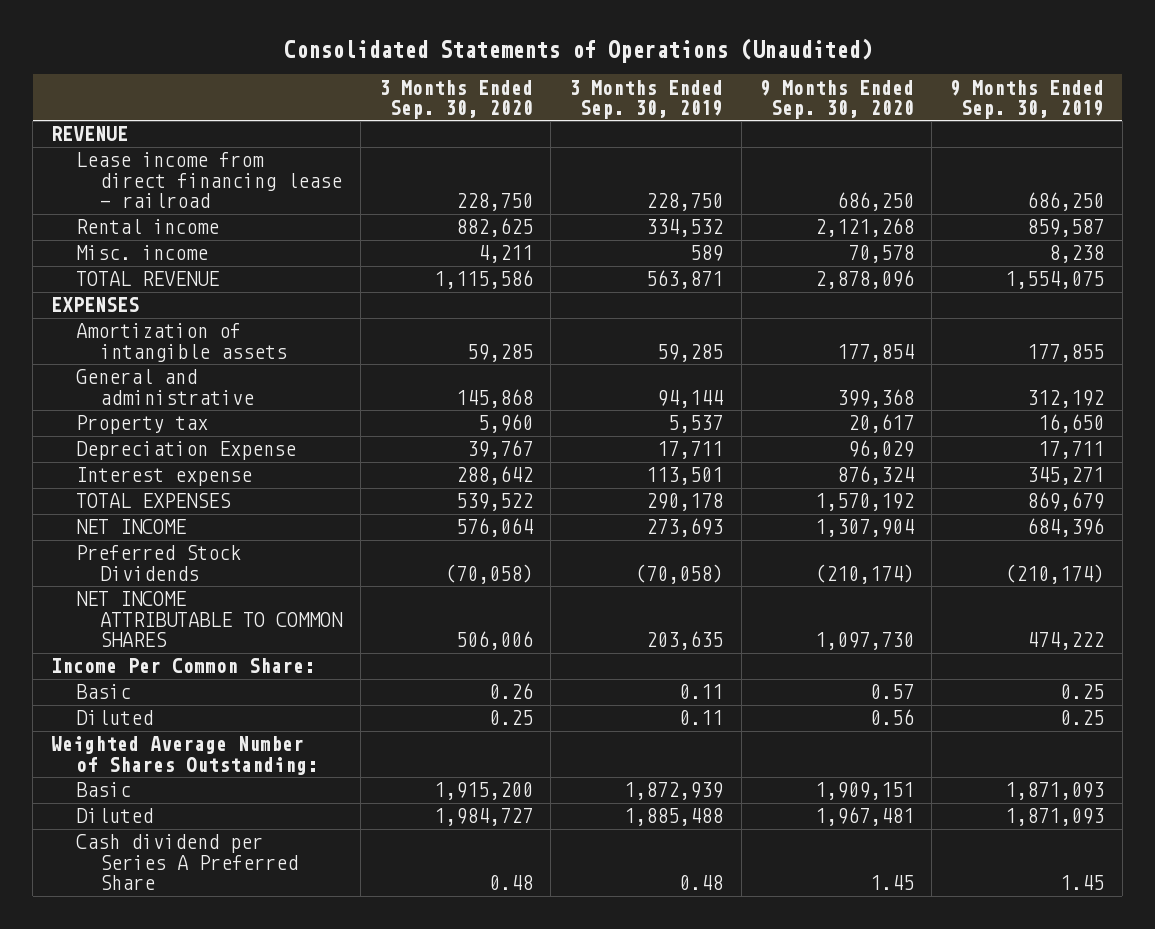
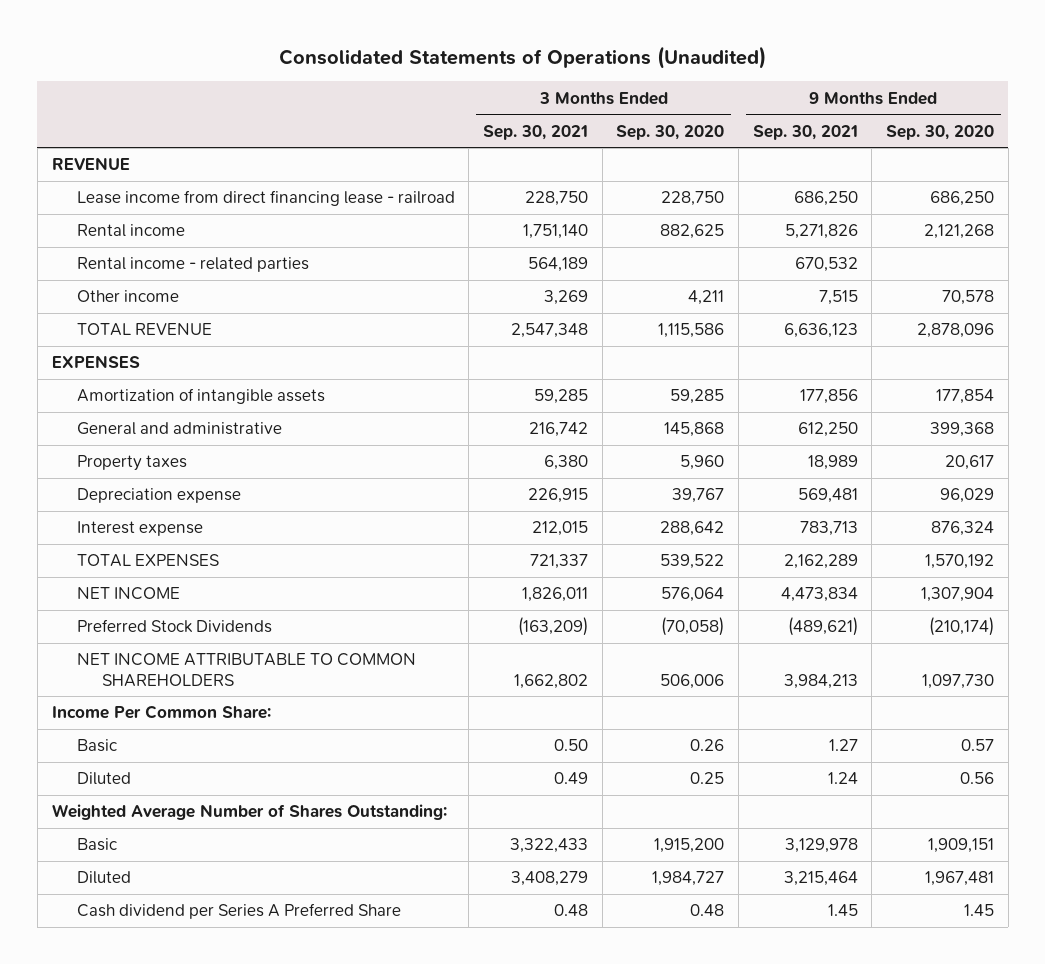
[569,79,724,119] 3 Months Ended Sep. 30, 2019 -> none
[950,79,1105,119] 9 Months Ended Sep. 30, 2019 -> none
none -> [483,124,589,140] Sep. 30, 2021
none -> [752,124,858,140] Sep. 30, 2021
none -> [76,257,309,273] Rental income - related parties
[75,245,208,261] Misc. income -> [76,290,179,303] Other income
[75,415,208,435] Property tax -> [76,455,187,472] Property taxes
[75,441,296,461] Depreciation Expense -> [76,488,241,504] Depreciation expense
[75,591,344,648] NET INCOME ATTRIBUTABLE TO COMMON SHARES -> [76,653,416,687] NET INCOME ATTRIBUTABLE TO COMMON SHAREHOLDERS

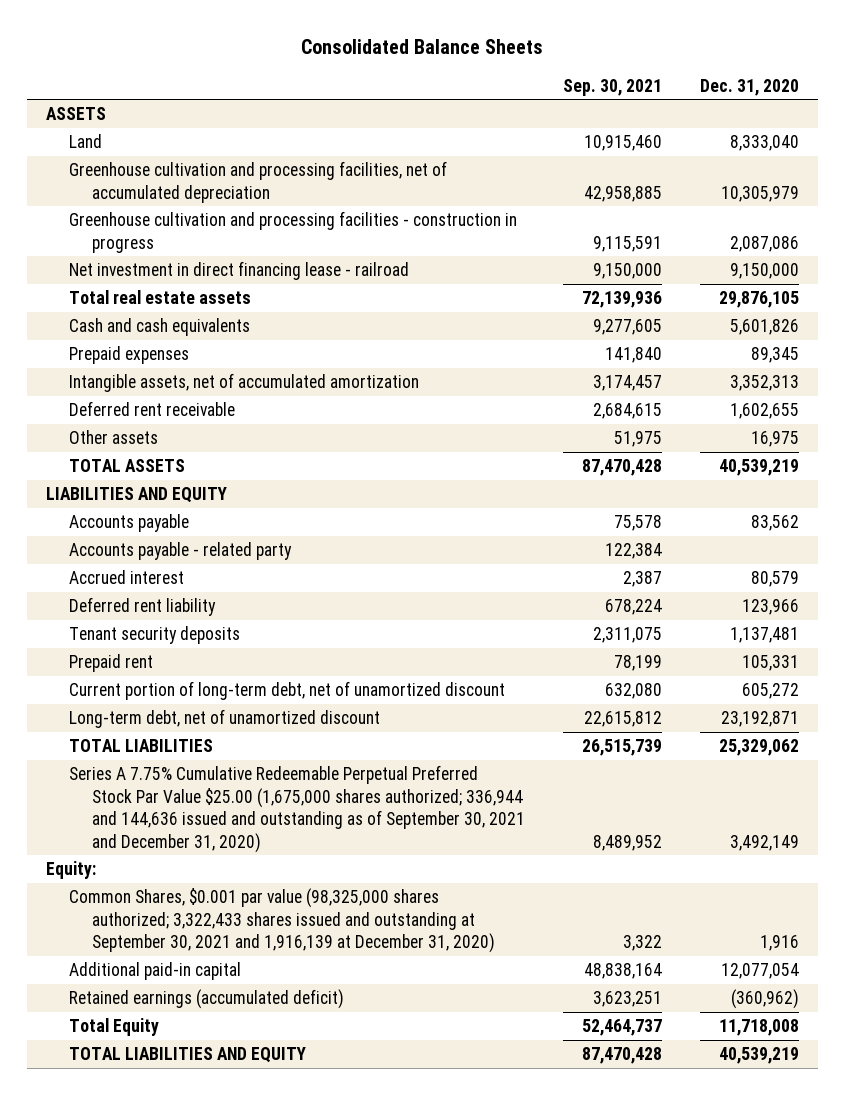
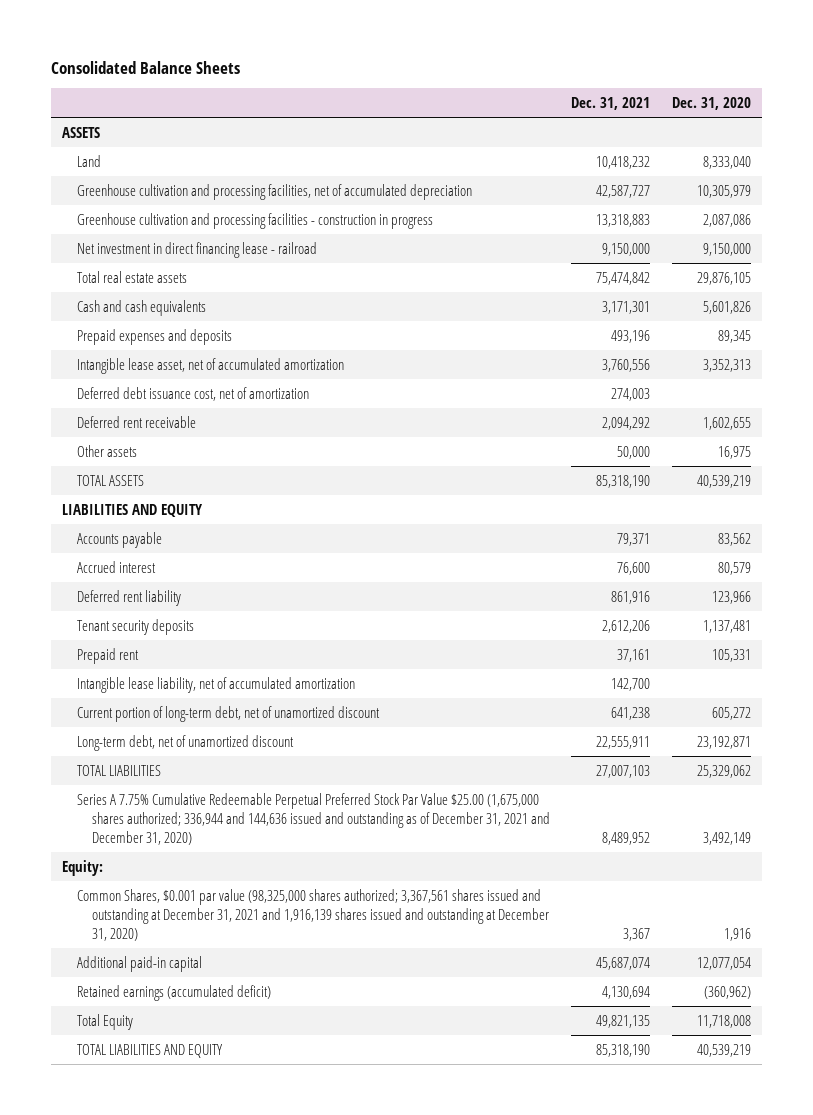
[562,78,662,96] Sep. 30, 2021 -> none
none -> [571,96,651,110] Dec. 31, 2021
[68,346,189,365] Prepaid expenses -> [76,328,232,345] Prepaid expenses and deposits
[68,373,419,393] Intangible assets, net of accumulated amortization -> [76,357,344,374] Intangible lease asset, net of accumulated amortization
none -> [76,386,309,401] Deferred debt issuance cost, net of amortization
[68,542,292,561] Accounts payable - related party -> none
none -> [76,676,355,693] Intangible lease liability, net of accumulated amortization
[68,765,525,853] Series A 7.75% Cumulative Redeemable Perpetual Preferred Stock Par Value $25.00 (1,675,000 shares authorized; 336,944 and 144,636 issued and outstanding as of September 30, 2021 and December 31, 2020) -> [76,792,550,845] Series A 7.75% Cumulative Redeemable Perpetual Preferred Stock Par Value $25.00 (1,675,000 shares authorized; 336,944 and 144,636 issued and outstanding as of December 31, 2021 and December 31, 2020)
[68,888,495,954] Common Shares, $0.001 par value (98,325,000 shares authorized; 3,322,433 shares issued and outstanding at September 30, 2021 and 1,916,139 at December 31, 2020) -> [76,888,549,941] Common Shares, $0.001 par value (98,325,000 shares authorized; 3,367,561 shares issued and outstanding at December 31, 2021 and 1,916,139 shares issued and outstanding at December 31, 2020)

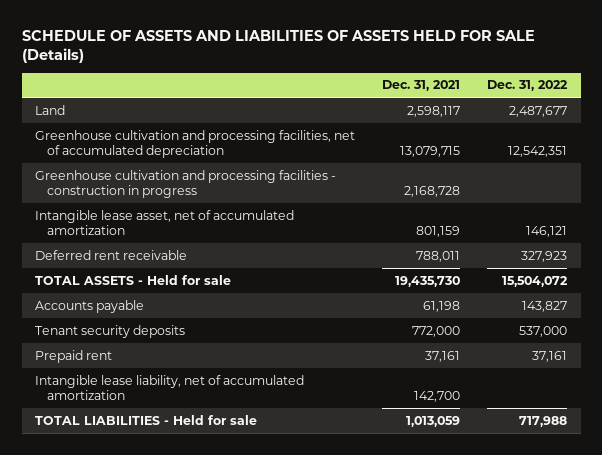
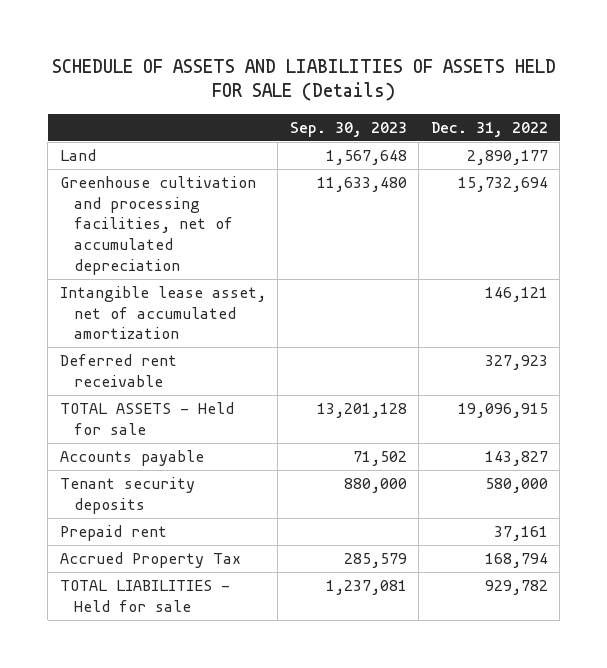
[382,80,461,92] Dec. 31, 2021 -> none
none -> [289,121,407,137] Sep. 30, 2023
[35,169,337,199] Greenhouse cultivation and processing facilities - construction in progress -> none
[509,105,568,117] 2,487,677 -> [466,150,548,166] 2,890,177
[508,146,568,158] 12,542,351 -> [457,177,548,193] 15,732,694
[502,275,569,287] 15,504,072 -> [457,403,548,419] 19,096,915
[519,325,568,337] 537,000 -> [484,478,548,494] 580,000
[35,374,305,401] Intangible lease liability, net of accumulated amortization -> none
none -> [59,552,241,569] Accrued Property Tax
[519,415,568,427] 717,988 -> [484,580,548,596] 929,782

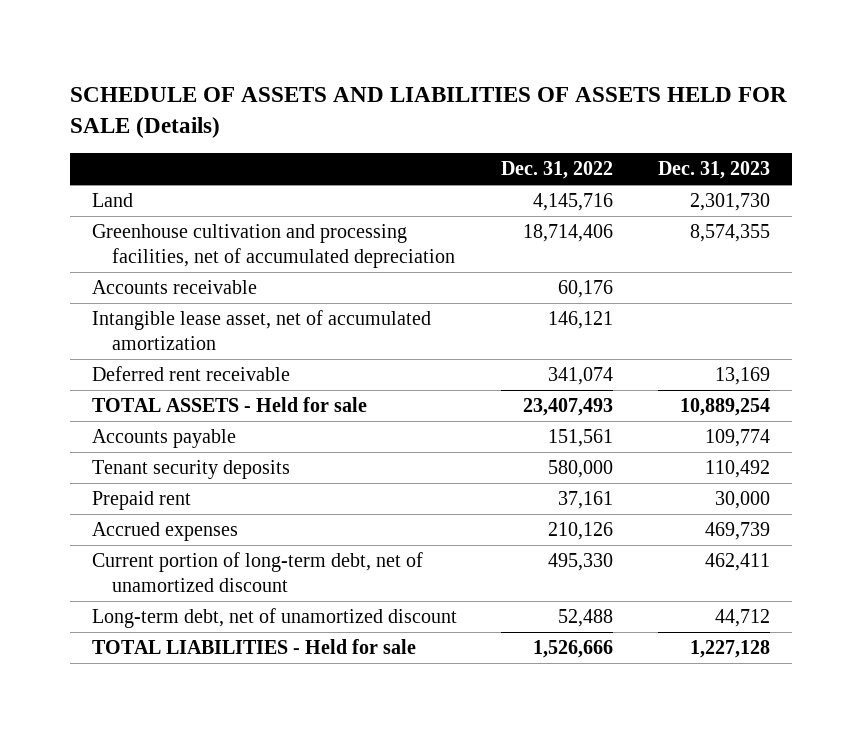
[289,121,407,137] Sep. 30, 2023 -> none
none -> [657,161,770,180] Dec. 31, 2023
[466,150,548,166] 2,890,177 -> [533,193,614,212] 4,145,716
[457,177,548,193] 15,732,694 -> [523,224,614,243] 18,714,406
none -> [92,280,258,295] Accounts receivable
[484,355,548,371] 327,923 -> [548,367,614,386] 341,074
[457,403,548,419] 19,096,915 -> [523,398,614,417] 23,407,493
[484,451,548,467] 143,827 -> [548,429,614,448] 151,561
[59,552,241,569] Accrued Property Tax -> none
none -> [92,522,239,542] Accrued expenses
none -> [92,552,424,592] Current portion of long-term debt, net of unamortized discount
none -> [92,608,458,629] Long-term debt, net of unamortized discount
[484,580,548,596] 929,782 -> [533,640,614,659] 1,526,666

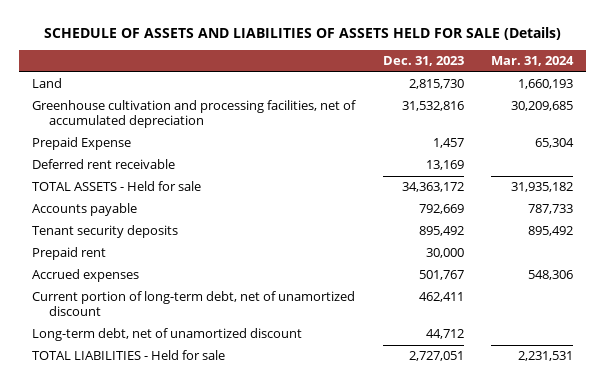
[501,161,614,180] Dec. 31, 2022 -> none
none -> [490,56,574,67] Mar. 31, 2024
[92,280,258,295] Accounts receivable -> none
[92,310,432,350] Intangible lease asset, net of accumulated amortization -> none
[689,193,770,212] 2,301,730 -> [408,79,464,90] 2,815,730
[689,224,770,243] 8,574,355 -> [401,101,464,112] 31,532,816
none -> [32,137,132,151] Prepaid Expense
[679,398,770,417] 10,889,254 -> [401,182,464,193] 34,363,172
[704,429,770,448] 109,774 -> [418,204,464,215] 792,669
[704,460,770,479] 110,492 -> [418,226,464,237] 895,492
[704,522,770,541] 469,739 -> [418,270,464,281] 501,767
[689,640,770,659] 1,227,128 -> [408,351,464,362] 2,727,051

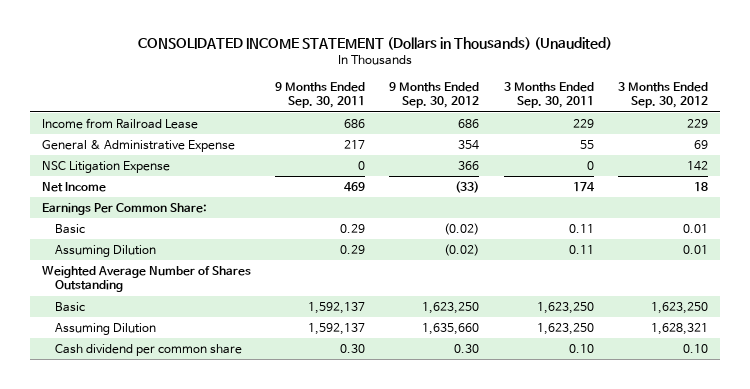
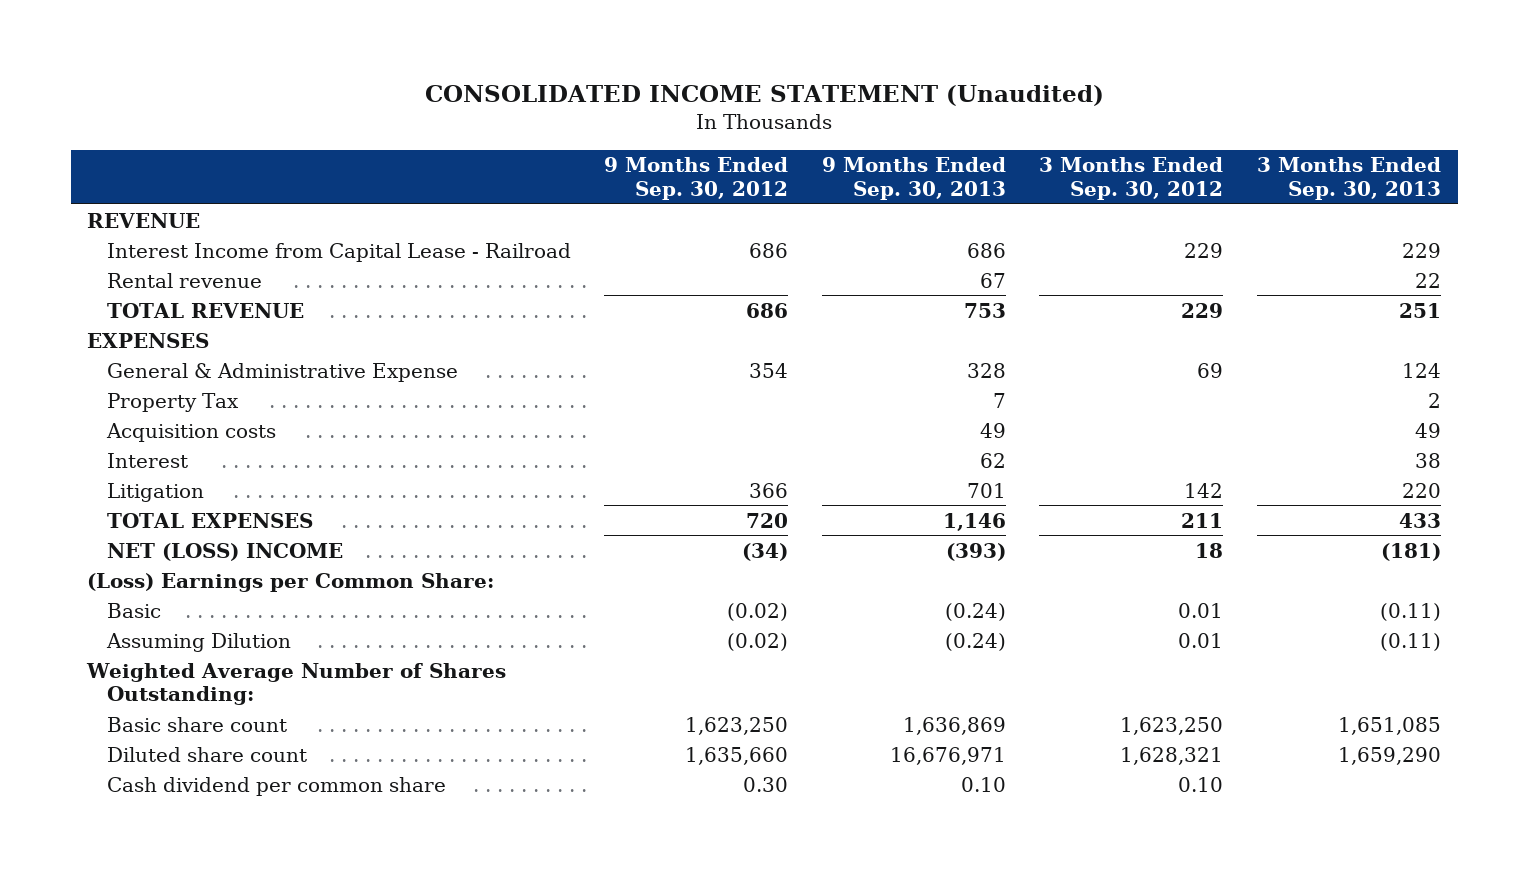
[137,37,612,51] CONSOLIDATED INCOME STATEMENT (Dollars in Thousands) (Unaudited) -> [425,85,1105,107] CONSOLIDATED INCOME STATEMENT (Unaudited)
[275,81,366,109] 9 Months Ended Sep. 30, 2011 -> none
[503,81,594,109] 3 Months Ended Sep. 30, 2011 -> none
none -> [821,157,1006,200] 9 Months Ended Sep. 30, 2013
none -> [1256,157,1441,200] 3 Months Ended Sep. 30, 2013
none -> [87,212,201,228] REVENUE
[42,117,199,129] Income from Railroad Lease -> [106,242,571,262] Interest Income from Capital Lease - Railroad
none -> [106,272,262,288] Rental revenue
none -> [106,302,304,318] TOTAL REVENUE
none -> [87,332,210,348] EXPENSES
none -> [106,392,239,412] Property Tax
none -> [105,422,276,442] Acquisition costs
none -> [106,452,188,468] Interest
[42,160,171,173] NSC Litigation Expense -> [106,482,204,502] Litigation
none -> [106,512,313,528] TOTAL EXPENSES
[42,181,107,192] Net Income -> [106,542,343,561] NET (LOSS) INCOME
[455,180,480,193] (33) -> [742,542,789,561] (34)
[42,202,208,215] Earnings Per Common Share: -> [87,572,495,592] (Loss) Earnings per Common Share:
[42,265,252,293] Weighted Average Number of Shares Outstanding -> [86,662,507,706] Weighted Average Number of Shares Outstanding:
[55,301,86,312] Basic -> [106,716,287,732] Basic share count
[55,322,157,335] Assuming Dilution -> [106,746,307,762] Diluted share count

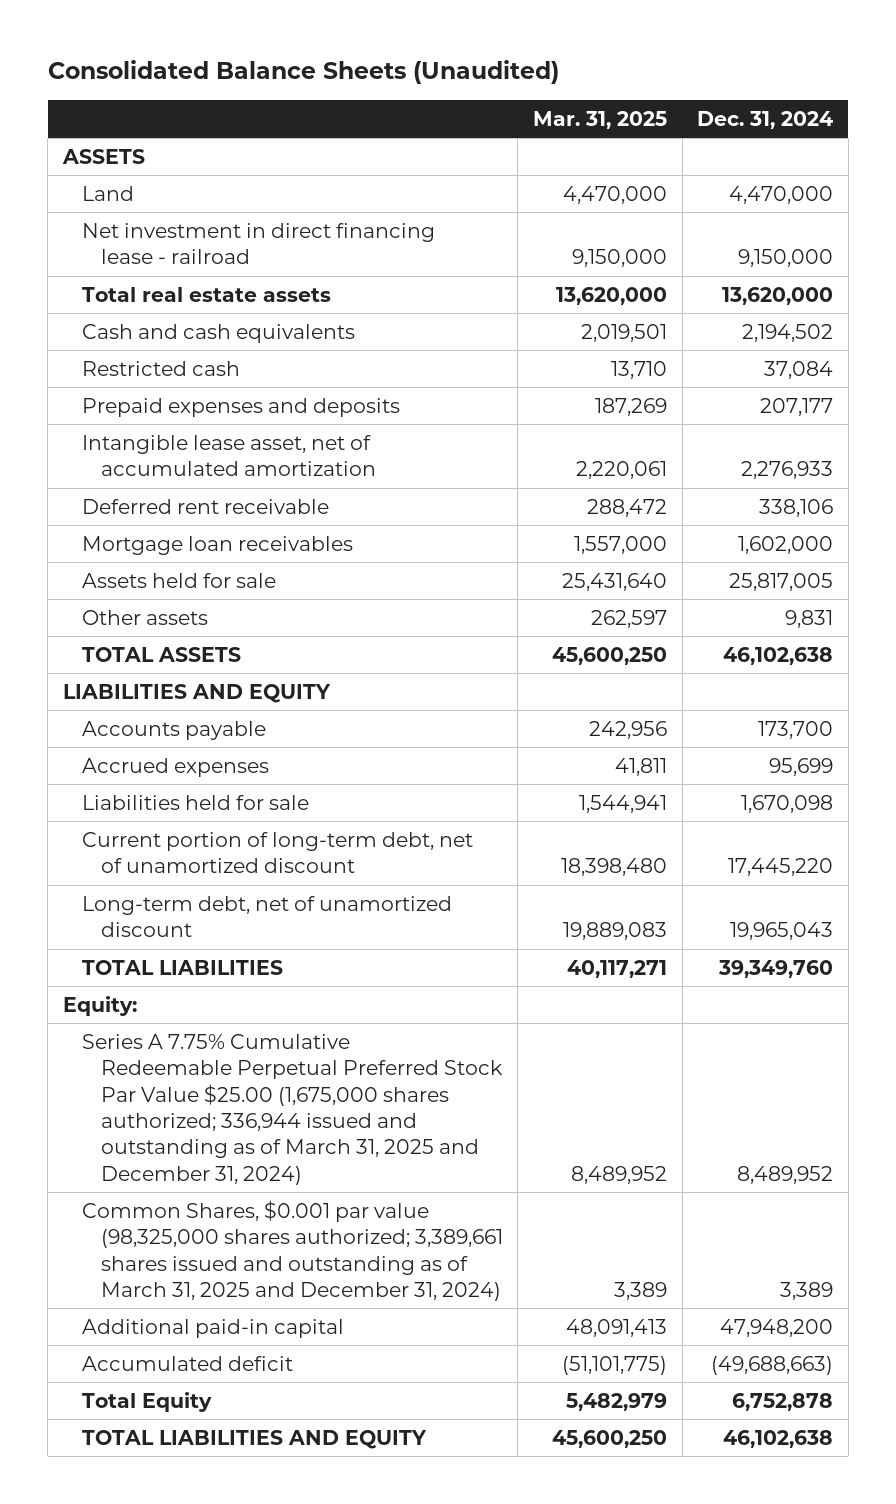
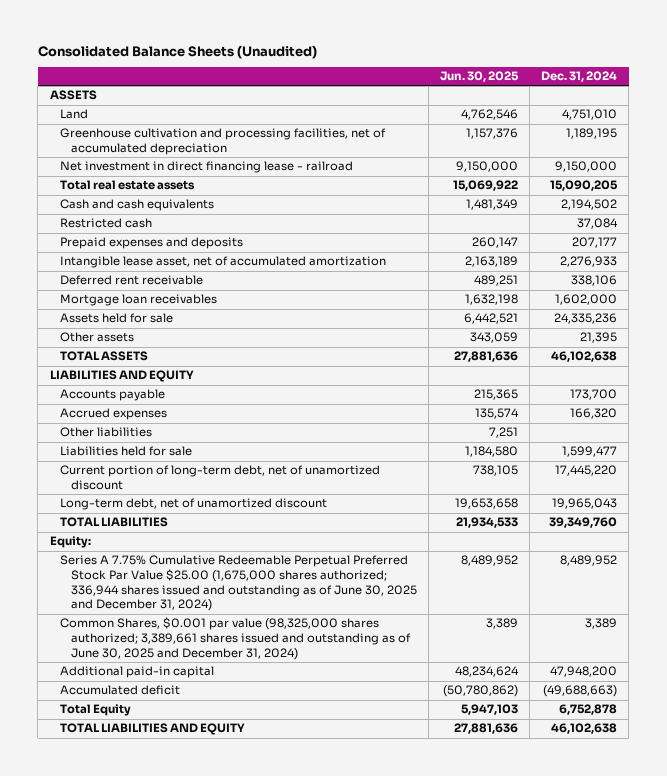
[533,110,668,129] Mar. 31, 2025 -> none
none -> [439,71,519,83] Jun. 30, 2025
[729,185,834,204] 4,470,000 -> [562,109,618,121] 4,751,010
none -> [60,128,387,156] Greenhouse cultivation and processing facilities, net of accumulated depreciation
[722,286,834,305] 13,620,000 -> [550,180,619,192] 15,090,205
[729,572,834,591] 25,817,005 -> [554,313,618,325] 24,335,236
[785,609,834,628] 9,831 -> [580,332,618,344] 21,395
[769,757,834,776] 95,699 -> [570,408,618,420] 166,320
none -> [60,427,153,438] Other liabilities
[741,794,834,813] 1,670,098 -> [562,446,618,458] 1,599,477
[81,1033,503,1185] Series A 7.75% Cumulative Redeemable Perpetual Preferred Stock Par Value $25.00 (1,675,000 shares authorized; 336,944 issued and outstanding as of March 31, 2025 and December 31, 2024) -> [60,555,417,612] Series A 7.75% Cumulative Redeemable Perpetual Preferred Stock Par Value $25.00 (1,675,000 shares authorized; 336,944 shares issued and outstanding as of June 30, 2025 and December 31, 2024)
[81,1199,503,1302] Common Shares, $0.001 par value (98,325,000 shares authorized; 3,389,661 shares issued and outstanding as of March 31, 2025 and December 31, 2024) -> [60,617,411,660] Common Shares, $0.001 par value (98,325,000 shares authorized; 3,389,661 shares issued and outstanding as of June 30, 2025 and December 31, 2024)

